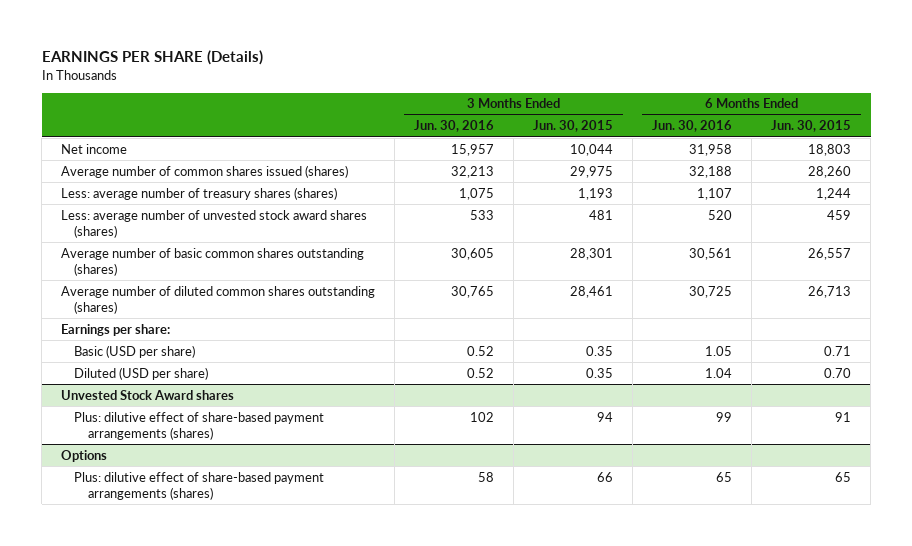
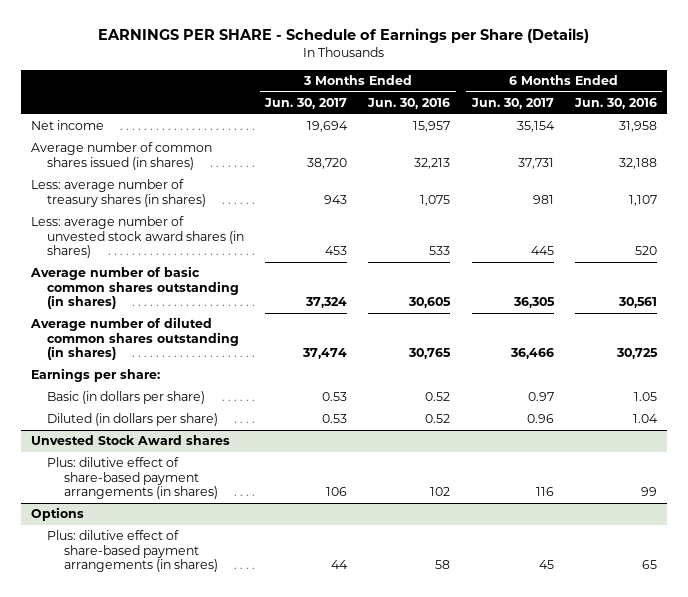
[41,49,263,65] EARNINGS PER SHARE (Details) -> [97,28,589,44] EARNINGS PER SHARE - Schedule of Earnings per Share (Details)
[533,120,614,133] Jun. 30, 2015 -> none
[771,120,852,133] Jun. 30, 2015 -> none
none -> [264,98,348,110] Jun. 30, 2017
none -> [470,98,554,110] Jun. 30, 2017
[61,164,349,178] Average number of common shares issued (shares) -> [31,142,213,170] Average number of common shares issued (in shares)
[61,186,338,200] Less: average number of treasury shares (shares) -> [31,179,207,207] Less: average number of treasury shares (in shares)
[61,209,368,238] Less: average number of unvested stock award shares (shares) -> [31,216,245,259] Less: average number of unvested stock award shares (in shares)
[61,247,365,276] Average number of basic common shares outstanding (shares) -> [30,266,240,310] Average number of basic common shares outstanding (in shares)
[61,285,376,314] Average number of diluted common shares outstanding (shares) -> [30,317,240,361] Average number of diluted common shares outstanding (in shares)
[74,344,196,358] Basic (USD per share) -> [47,391,206,405] Basic (in dollars per share)
[74,366,209,380] Diluted (USD per share) -> [47,413,219,427] Diluted (in dollars per share)
[74,411,325,440] Plus: dilutive effect of share-based payment arrangements (shares) -> [47,457,218,500] Plus: dilutive effect of share-based payment arrangements (in shares)
[74,471,325,500] Plus: dilutive effect of share-based payment arrangements (shares) -> [47,530,218,573] Plus: dilutive effect of share-based payment arrangements (in shares)

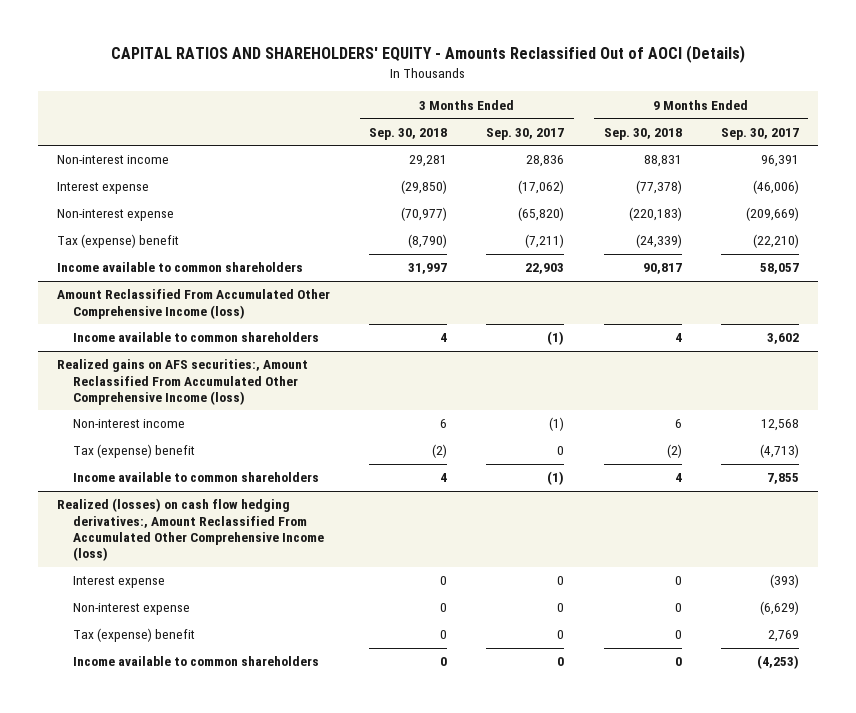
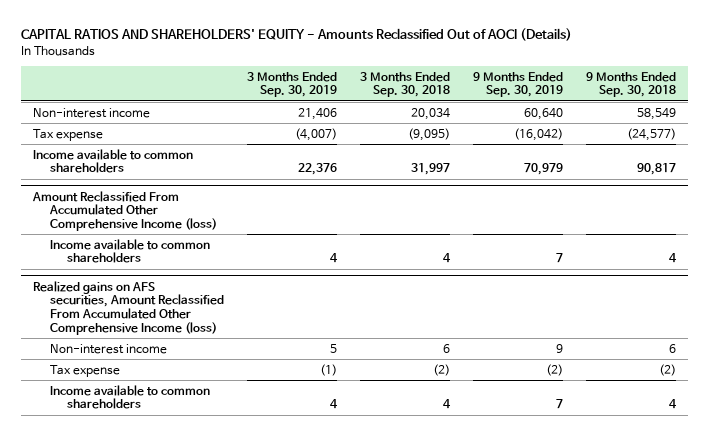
[486,127,565,140] Sep. 30, 2017 -> none
[720,127,799,140] Sep. 30, 2017 -> none
none -> [247,71,338,98] 3 Months Ended Sep. 30, 2019
none -> [473,71,564,98] 9 Months Ended Sep. 30, 2019
[57,182,150,195] Interest expense -> none
[57,209,175,222] Non-interest expense -> none
[409,155,448,168] 29,281 -> [411,107,451,120] 20,034
[643,155,682,168] 88,831 -> [637,107,677,120] 58,549
[57,234,180,249] Tax (expense) benefit -> [32,128,103,141] Tax expense
[408,234,448,249] (8,790) -> [408,127,451,141] (9,095)
[635,234,682,249] (24,339) -> [627,127,677,141] (24,577)
[57,359,309,405] Realized gains on AFS securities:, Amount Reclassified From Accumulated Other Comprehensive Income (loss) -> [32,280,224,335] Realized gains on AFS securities, Amount Reclassified From Accumulated Other Comprehensive Income (loss)
[72,444,195,459] Tax (expense) benefit -> [49,364,120,377] Tax expense
[57,498,324,562] Realized (losses) on cash flow hedging derivatives:, Amount Reclassified From Accumulated Other Comprehensive Income (loss) -> none
[72,576,165,589] Interest expense -> none
[72,603,190,616] Non-interest expense -> none
[72,628,195,643] Tax (expense) benefit -> none
[72,656,319,667] Income available to common shareholders -> none

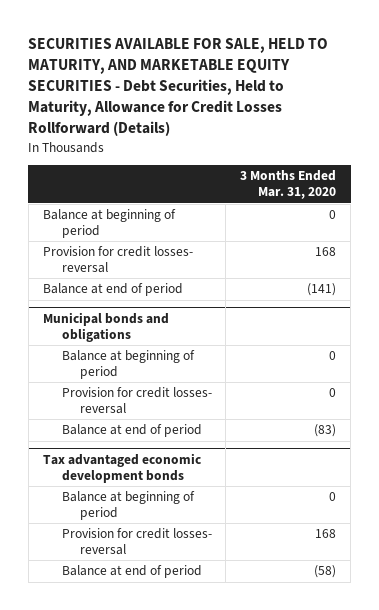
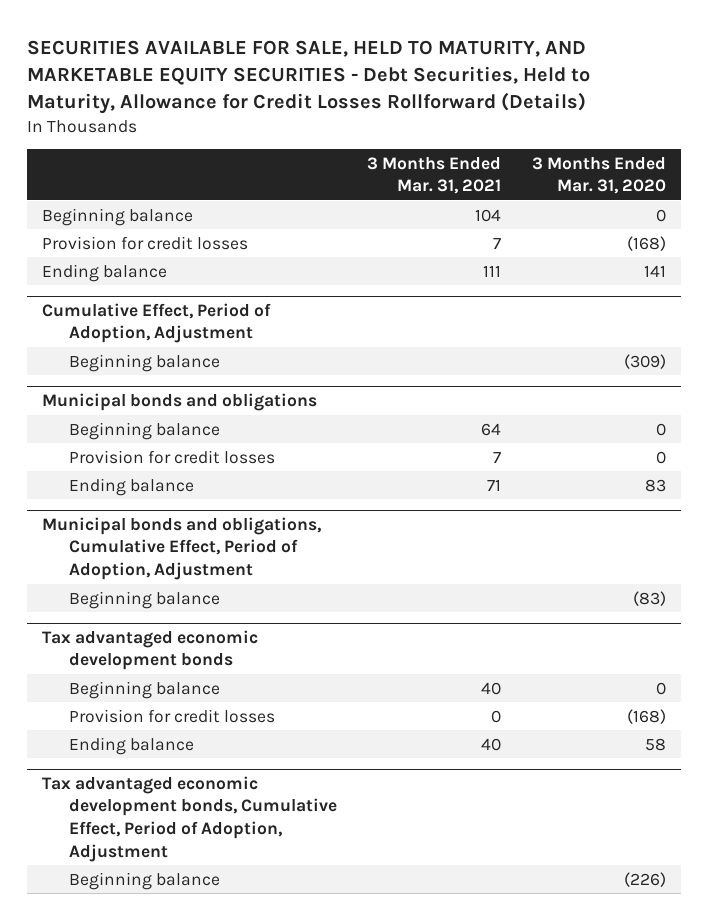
none -> [367,156,502,195] 3 Months Ended Mar. 31, 2021
[42,283,183,297] Balance at end of period -> none
[42,209,176,239] Balance at beginning of period -> [42,207,194,226] Beginning balance
[42,246,193,274] Provision for credit losses- reversal -> [42,235,249,250] Provision for credit losses
[315,247,337,257] 168 -> [626,235,666,251] (168)
none -> [42,263,168,282] Ending balance
none -> [42,302,272,344] Cumulative Effect, Period of Adoption, Adjustment
none -> [68,353,220,372] Beginning balance
[61,424,202,438] Balance at end of period -> none
[61,350,195,380] Balance at beginning of period -> [68,421,220,440] Beginning balance
[61,387,212,415] Provision for credit losses- reversal -> [68,449,275,464] Provision for credit losses
none -> [68,477,194,496] Ending balance
none -> [42,516,322,581] Municipal bonds and obligations, Cumulative Effect, Period of Adoption, Adjustment
none -> [68,590,220,609] Beginning balance
[61,565,202,579] Balance at end of period -> none
[61,491,195,521] Balance at beginning of period -> [68,680,220,699] Beginning balance
[61,528,212,556] Provision for credit losses- reversal -> [68,708,275,723] Provision for credit losses
[315,529,337,539] 168 -> [626,708,666,724] (168)
none -> [68,736,194,755] Ending balance
none -> [42,775,337,862] Tax advantaged economic development bonds, Cumulative Effect, Period of Adoption, Adjustment
none -> [68,871,220,890] Beginning balance

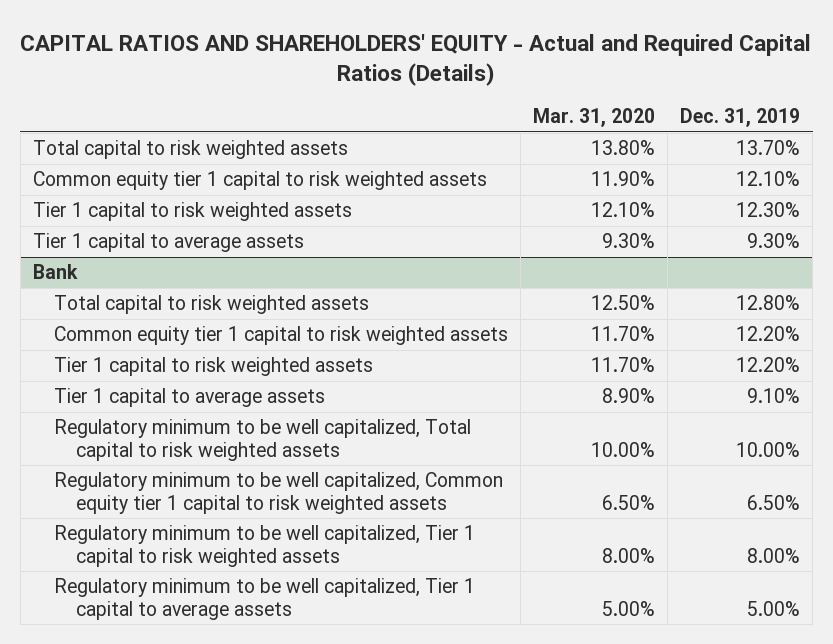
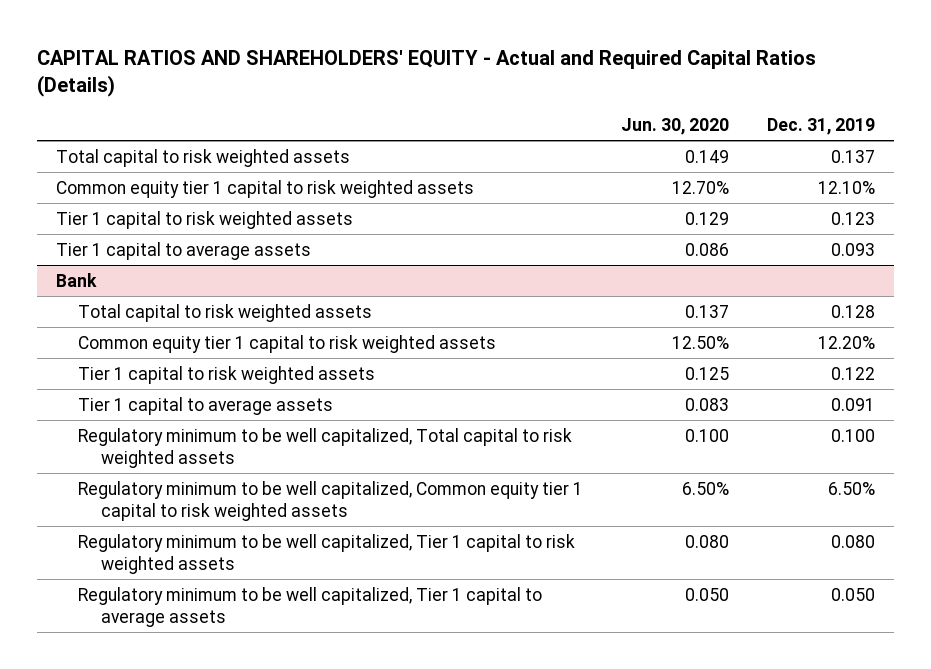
[533,108,656,128] Mar. 31, 2020 -> none
none -> [621,117,730,135] Jun. 30, 2020
[736,140,801,156] 13.70% -> [830,149,875,163] 0.137
[736,202,801,218] 12.30% -> [830,211,875,225] 0.123
[747,233,801,249] 9.30% -> [830,242,875,256] 0.093
[736,295,801,311] 12.80% -> [830,304,875,318] 0.128
[736,357,801,373] 12.20% -> [830,366,875,380] 0.122
[747,388,801,404] 9.10% -> [830,397,875,411] 0.091
[736,442,801,458] 10.00% -> [830,428,875,442] 0.100
[747,548,801,564] 8.00% -> [830,534,875,548] 0.080
[747,601,801,617] 5.00% -> [830,587,875,601] 0.050

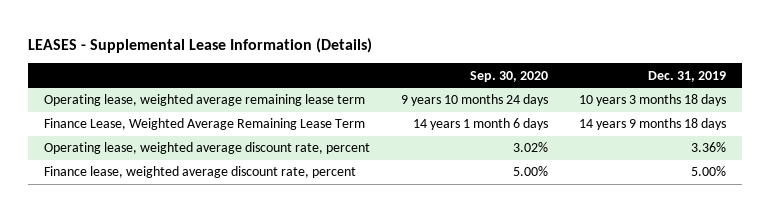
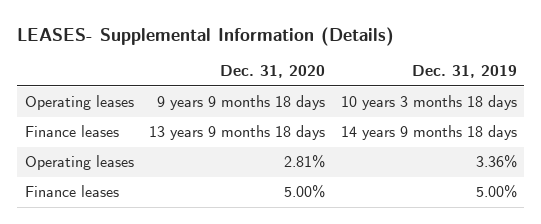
[27,37,372,53] LEASES - Supplemental Lease Information (Details) -> [16,26,394,46] LEASES- Supplemental Information (Details)
[470,70,549,82] Sep. 30, 2020 -> none
none -> [220,65,326,79] Dec. 31, 2020
[43,94,365,107] Operating lease, weighted average remaining lease term -> [24,95,134,111] Operating leases
[43,118,365,131] Finance Lease, Weighted Average Remaining Lease Term -> [24,125,119,138] Finance leases
[43,142,370,155] Operating lease, weighted average discount rate, percent -> [24,155,134,171] Operating leases
[43,166,356,179] Finance lease, weighted average discount rate, percent -> [24,185,119,198] Finance leases

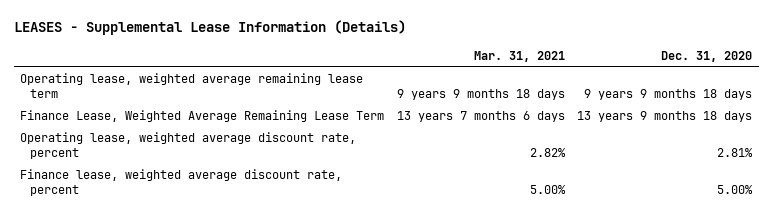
[16,26,394,46] LEASES- Supplemental Information (Details) -> [13,20,406,36] LEASES - Supplemental Lease Information (Details)
[411,65,517,79] Dec. 31, 2019 -> none
none -> [473,51,565,63] Mar. 31, 2021
[24,95,134,111] Operating leases -> [19,73,363,99] Operating lease, weighted average remaining lease term
[24,125,119,138] Finance leases -> [19,110,384,123] Finance Lease, Weighted Average Remaining Lease Term
[24,155,134,171] Operating leases -> [19,132,356,160] Operating lease, weighted average discount rate, percent
[24,185,119,198] Finance leases -> [19,169,342,197] Finance lease, weighted average discount rate, percent

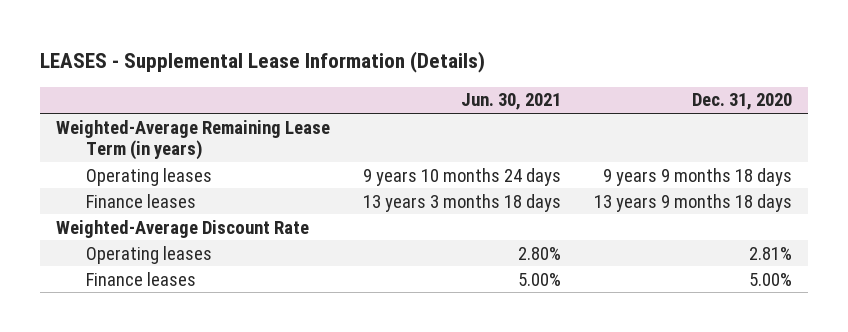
[473,51,565,63] Mar. 31, 2021 -> none
none -> [461,93,562,111] Jun. 30, 2021
none -> [56,119,331,160] Weighted-Average Remaining Lease Term (in years)
[19,73,363,99] Operating lease, weighted average remaining lease term -> [85,167,212,186] Operating leases
[19,110,384,123] Finance Lease, Weighted Average Remaining Lease Term -> [85,193,196,208] Finance leases
none -> [56,219,310,238] Weighted-Average Discount Rate
[19,132,356,160] Operating lease, weighted average discount rate, percent -> [85,245,212,264] Operating leases
[19,169,342,197] Finance lease, weighted average discount rate, percent -> [85,271,196,286] Finance leases

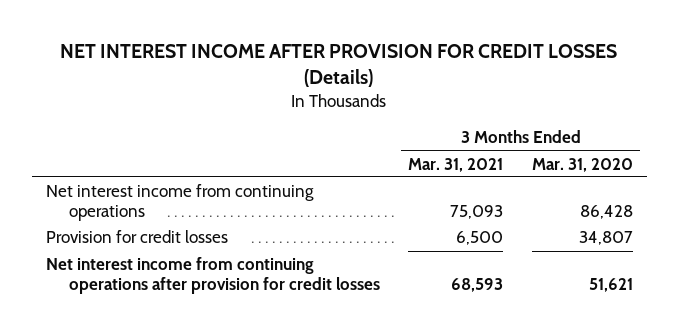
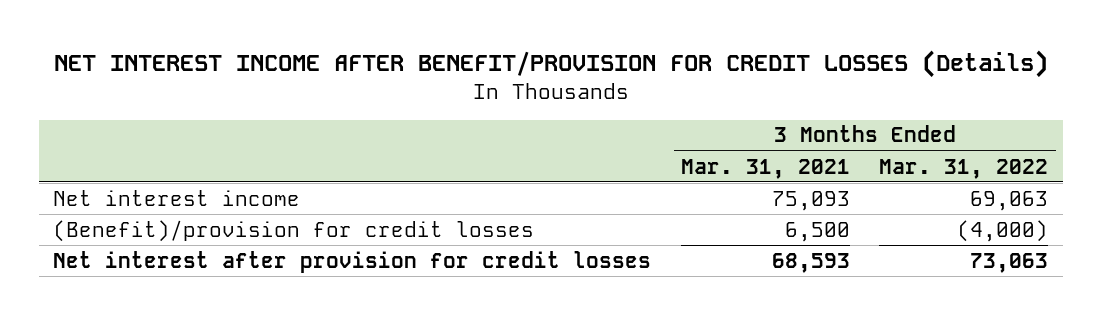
[60,44,618,88] NET INTEREST INCOME AFTER PROVISION FOR CREDIT LOSSES (Details) -> [53,49,1048,78] NET INTEREST INCOME AFTER BENEFIT/PROVISION FOR CREDIT LOSSES (Details)
[531,157,633,172] Mar. 31, 2020 -> none
none -> [879,158,1049,179] Mar. 31, 2022
[46,184,315,221] Net interest income from continuing operations -> [53,189,301,206] Net interest income
[46,230,229,244] Provision for credit losses -> [53,219,535,242] (Benefit)/provision for credit losses
[46,257,381,294] Net interest income from continuing operations after provision for credit losses -> [53,250,652,273] Net interest after provision for credit losses

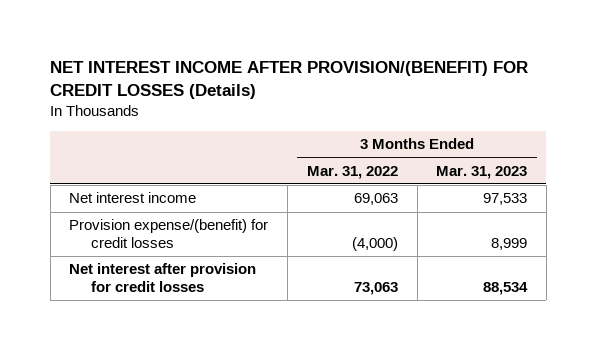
[53,49,1048,78] NET INTEREST INCOME AFTER BENEFIT/PROVISION FOR CREDIT LOSSES (Details) -> [50,61,529,100] NET INTEREST INCOME AFTER PROVISION/(BENEFIT) FOR CREDIT LOSSES (Details)
[680,158,850,179] Mar. 31, 2021 -> none
none -> [436,165,528,179] Mar. 31, 2023
[53,219,535,242] (Benefit)/provision for credit losses -> [69,219,269,249] Provision expense/(benefit) for credit losses

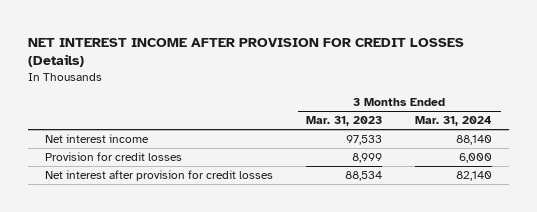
[50,61,529,100] NET INTEREST INCOME AFTER PROVISION/(BENEFIT) FOR CREDIT LOSSES (Details) -> [28,37,465,68] NET INTEREST INCOME AFTER PROVISION FOR CREDIT LOSSES (Details)
[306,165,398,179] Mar. 31, 2022 -> none
none -> [415,116,493,127] Mar. 31, 2024
[69,219,269,249] Provision expense/(benefit) for credit losses -> [44,151,182,161] Provision for credit losses

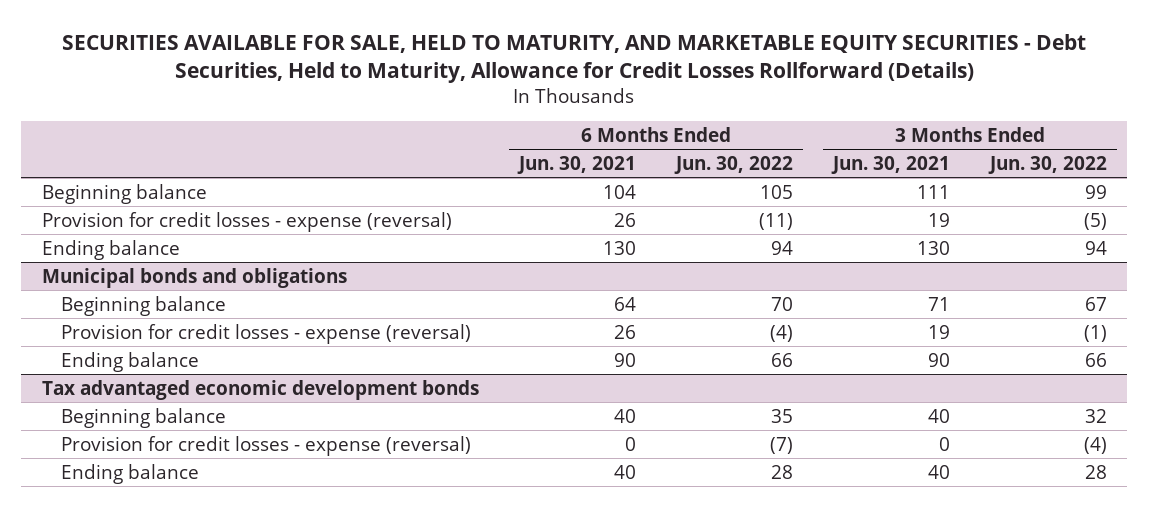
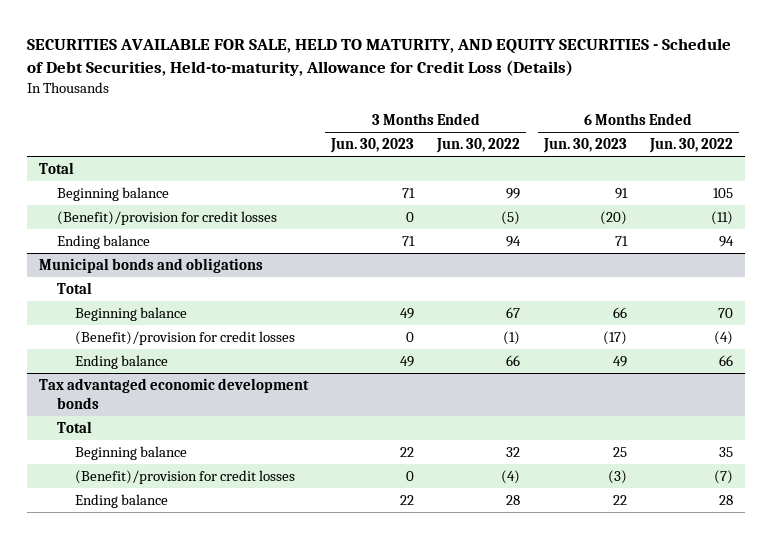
[62,33,1087,84] SECURITIES AVAILABLE FOR SALE, HELD TO MATURITY, AND MARKETABLE EQUITY SECURITIES - Debt Securities, Held to Maturity, Allowance for Credit Losses Rollforward (Details) -> [27,38,732,77] SECURITIES AVAILABLE FOR SALE, HELD TO MATURITY, AND EQUITY SECURITIES - Schedule of Debt Securities, Held-to-maturity, Allowance for Credit Loss (Details)
[516,155,636,174] Jun. 30, 2021 -> none
[830,155,950,174] Jun. 30, 2021 -> none
none -> [330,138,415,154] Jun. 30, 2023
none -> [542,138,627,154] Jun. 30, 2023
none -> [38,162,74,175] Total
[41,211,452,232] Provision for credit losses - expense (reversal) -> [56,211,277,226] (Benefit)/provision for credit losses
none -> [56,282,92,295] Total
[61,323,472,344] Provision for credit losses - expense (reversal) -> [74,331,295,346] (Benefit)/provision for credit losses
none -> [56,421,92,434] Total
[61,435,472,456] Provision for credit losses - expense (reversal) -> [74,470,295,485] (Benefit)/provision for credit losses

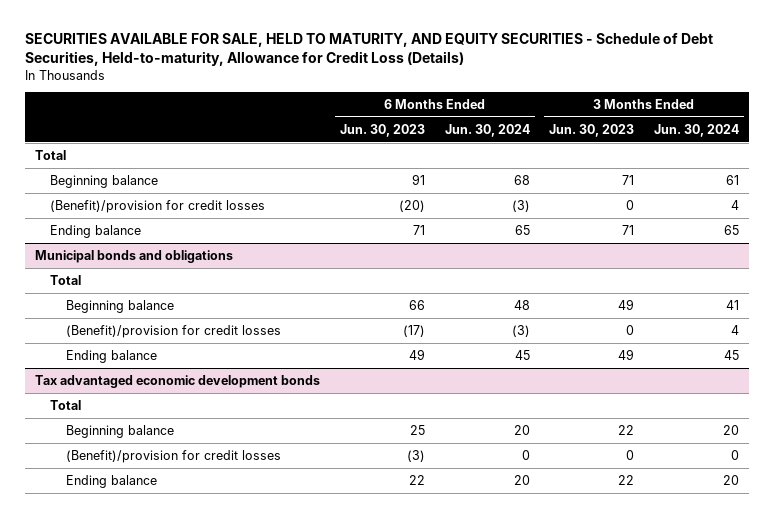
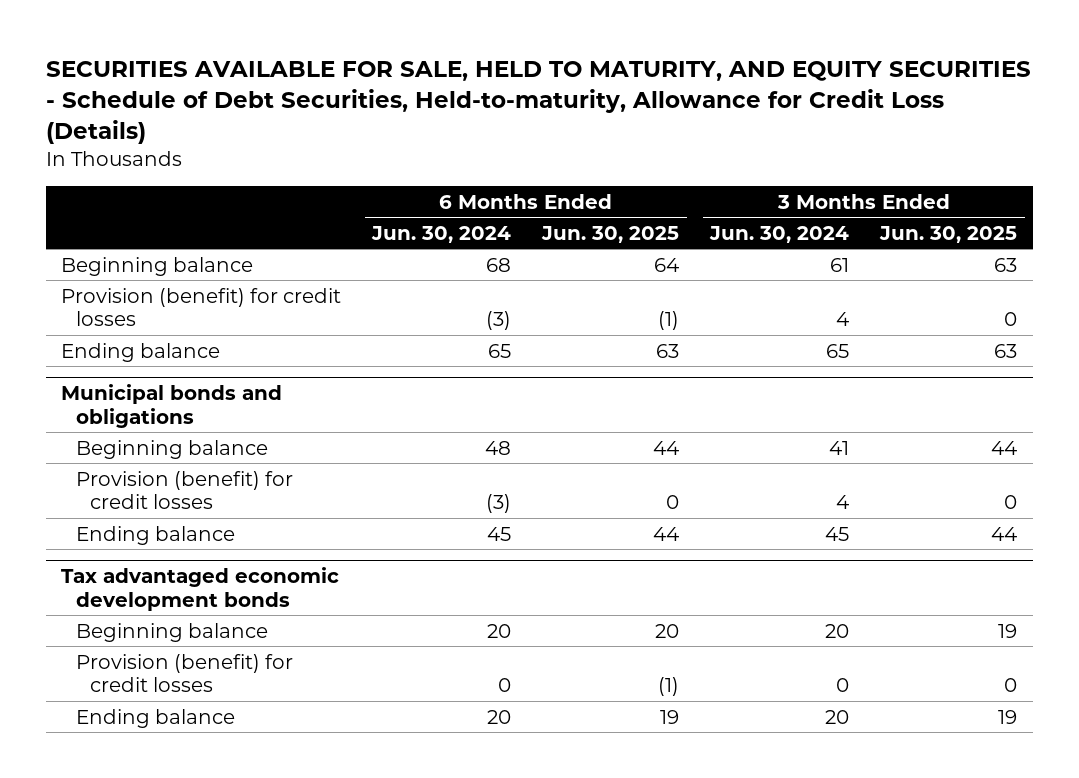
[339,123,425,137] Jun. 30, 2023 -> none
[549,123,635,137] Jun. 30, 2023 -> none
none -> [541,225,680,243] Jun. 30, 2025
none -> [879,225,1018,243] Jun. 30, 2025
[34,149,66,160] Total -> none
[50,199,266,213] (Benefit)/provision for credit losses -> [61,287,342,327] Provision (benefit) for credit losses
[50,274,82,285] Total -> none
[65,324,281,338] (Benefit)/provision for credit losses -> [75,470,293,510] Provision (benefit) for credit losses
[50,399,82,410] Total -> none
[65,449,281,463] (Benefit)/provision for credit losses -> [75,653,293,693] Provision (benefit) for credit losses

